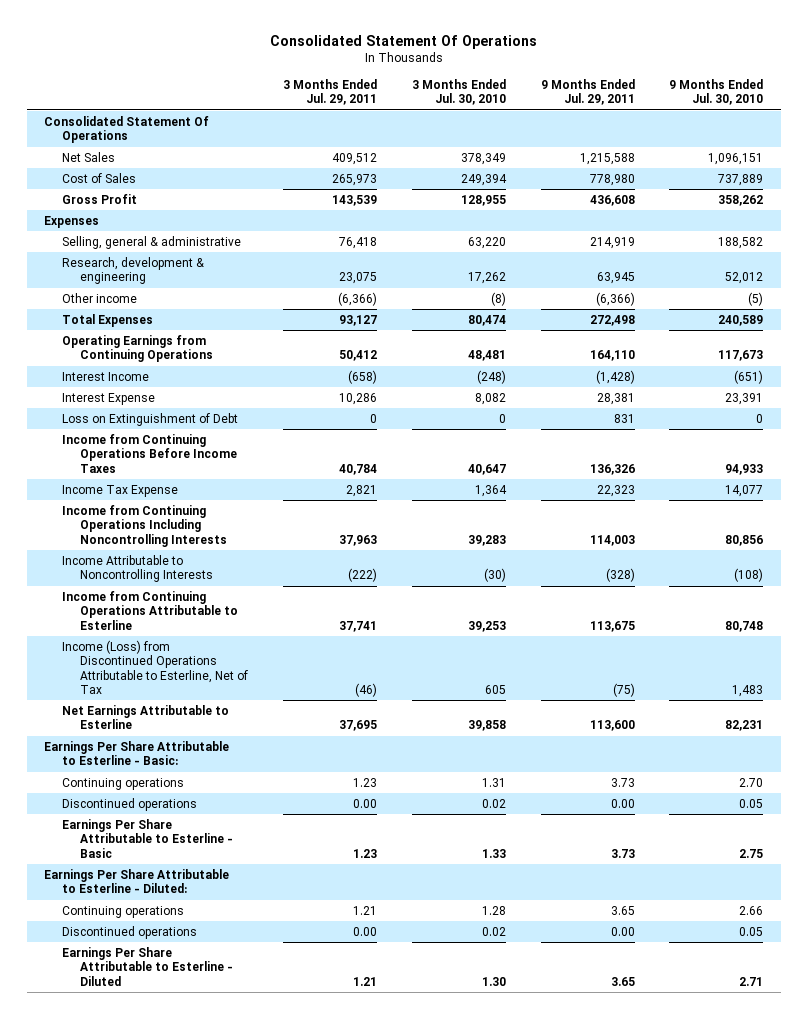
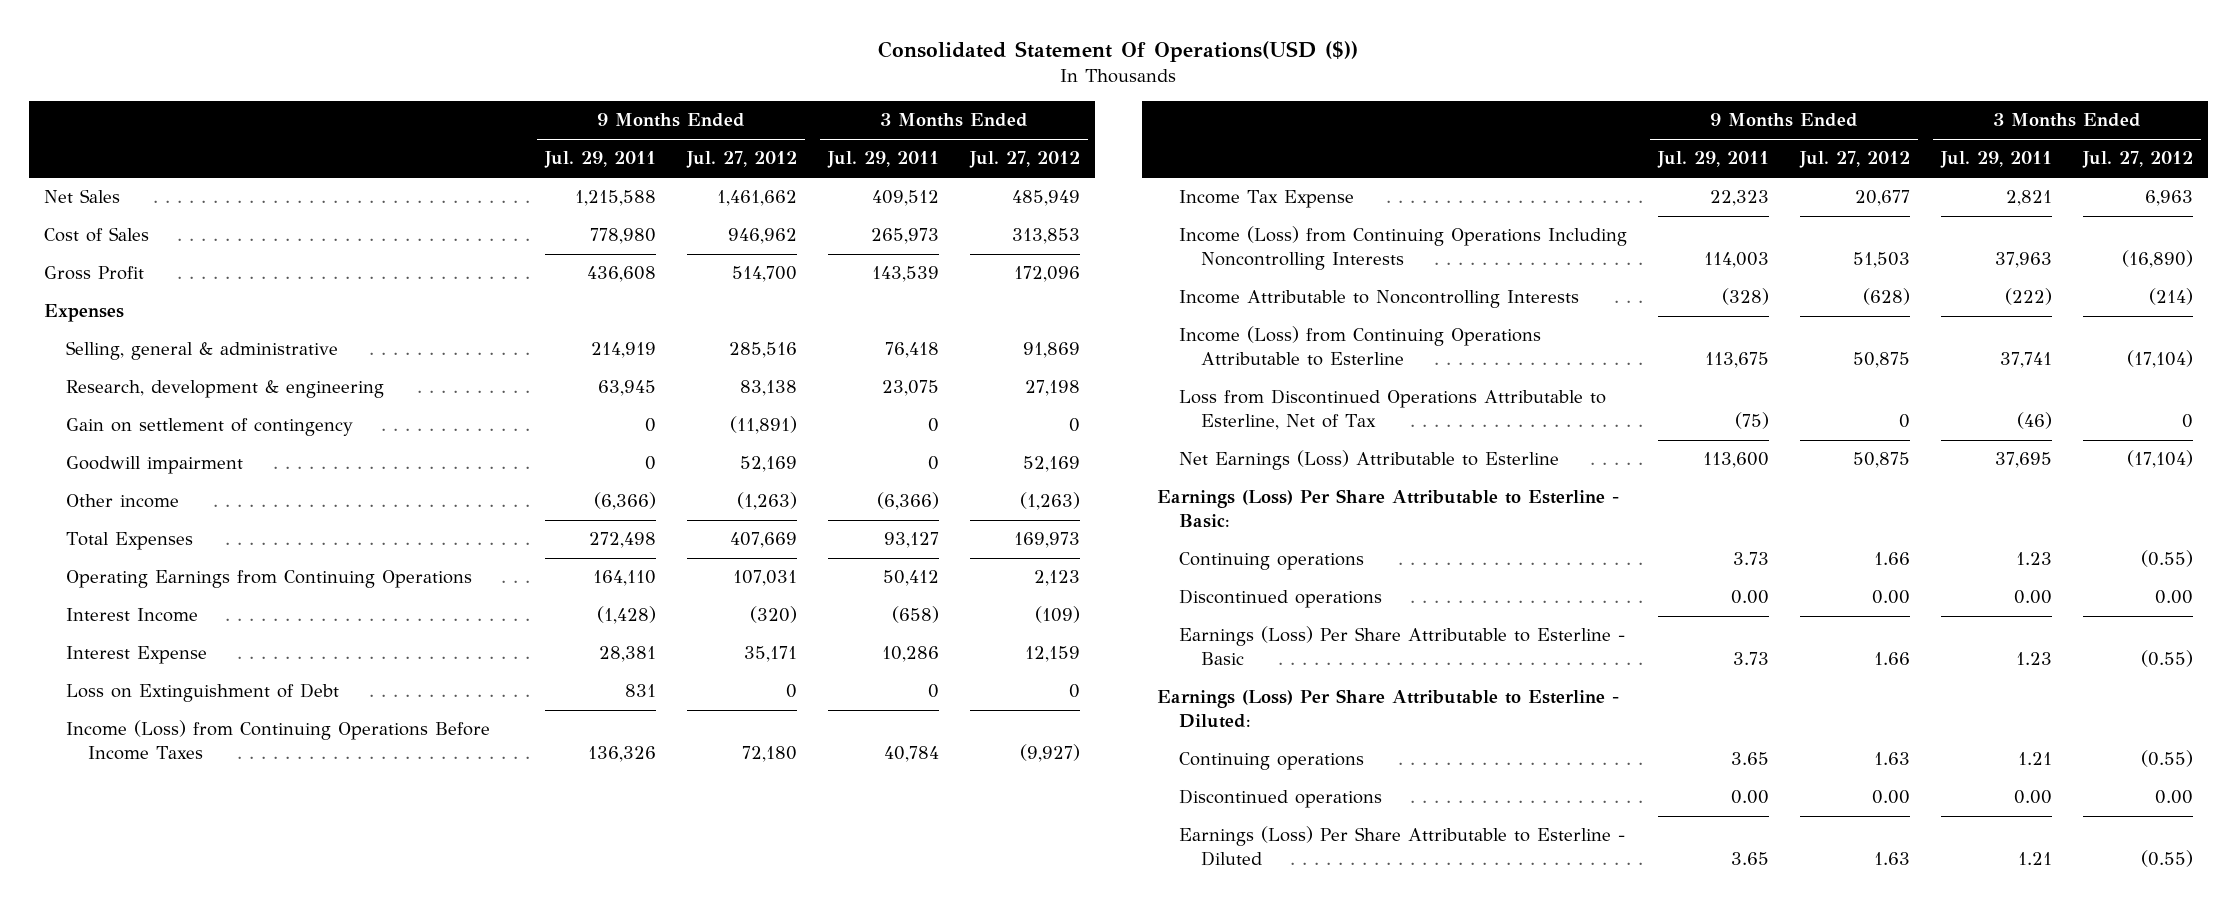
[269,34,537,49] Consolidated Statement Of Operations -> [878,41,1359,63] Consolidated Statement Of Operations(USD ($))
[411,79,506,106] 3 Months Ended Jul. 30, 2010 -> none
[669,79,764,106] 9 Months Ended Jul. 30, 2010 -> none
none -> [685,151,797,169] Jul. 27, 2012
none -> [968,151,1080,169] Jul. 27, 2012
[44,116,210,144] Consolidated Statement Of Operations -> none
none -> [66,418,354,437] Gain on settlement of contingency
none -> [66,456,244,475] Goodwill impairment
[62,434,238,473] Income from Continuing Operations Before Income Taxes -> [66,720,491,760] Income (Loss) from Continuing Operations Before Income Taxes
[62,505,228,547] Income from Continuing Operations Including Noncontrolling Interests -> [1179,226,1628,270] Income (Loss) from Continuing Operations Including Noncontrolling Interests
[62,591,239,630] Income from Continuing Operations Attributable to Esterline -> [1179,326,1542,366] Income (Loss) from Continuing Operations Attributable to Esterline
[62,640,249,694] Income (Loss) from Discontinued Operations Attributable to Esterline, Net of Tax -> [1179,389,1607,430] Loss from Discontinued Operations Attributable to Esterline, Net of Tax
[62,705,230,730] Net Earnings Attributable to Esterline -> [1179,450,1560,471] Net Earnings (Loss) Attributable to Esterline
[44,741,230,766] Earnings Per Share Attributable to Esterline - Basic: -> [1157,489,1620,528] Earnings (Loss) Per Share Attributable to Esterline - Basic:
[62,819,234,858] Earnings Per Share Attributable to Esterline - Basic -> [1179,626,1626,665] Earnings (Loss) Per Share Attributable to Esterline - Basic
[44,869,230,894] Earnings Per Share Attributable to Esterline - Diluted: -> [1157,689,1620,728] Earnings (Loss) Per Share Attributable to Esterline - Diluted:
[62,947,234,986] Earnings Per Share Attributable to Esterline - Diluted -> [1179,826,1626,866] Earnings (Loss) Per Share Attributable to Esterline - Diluted

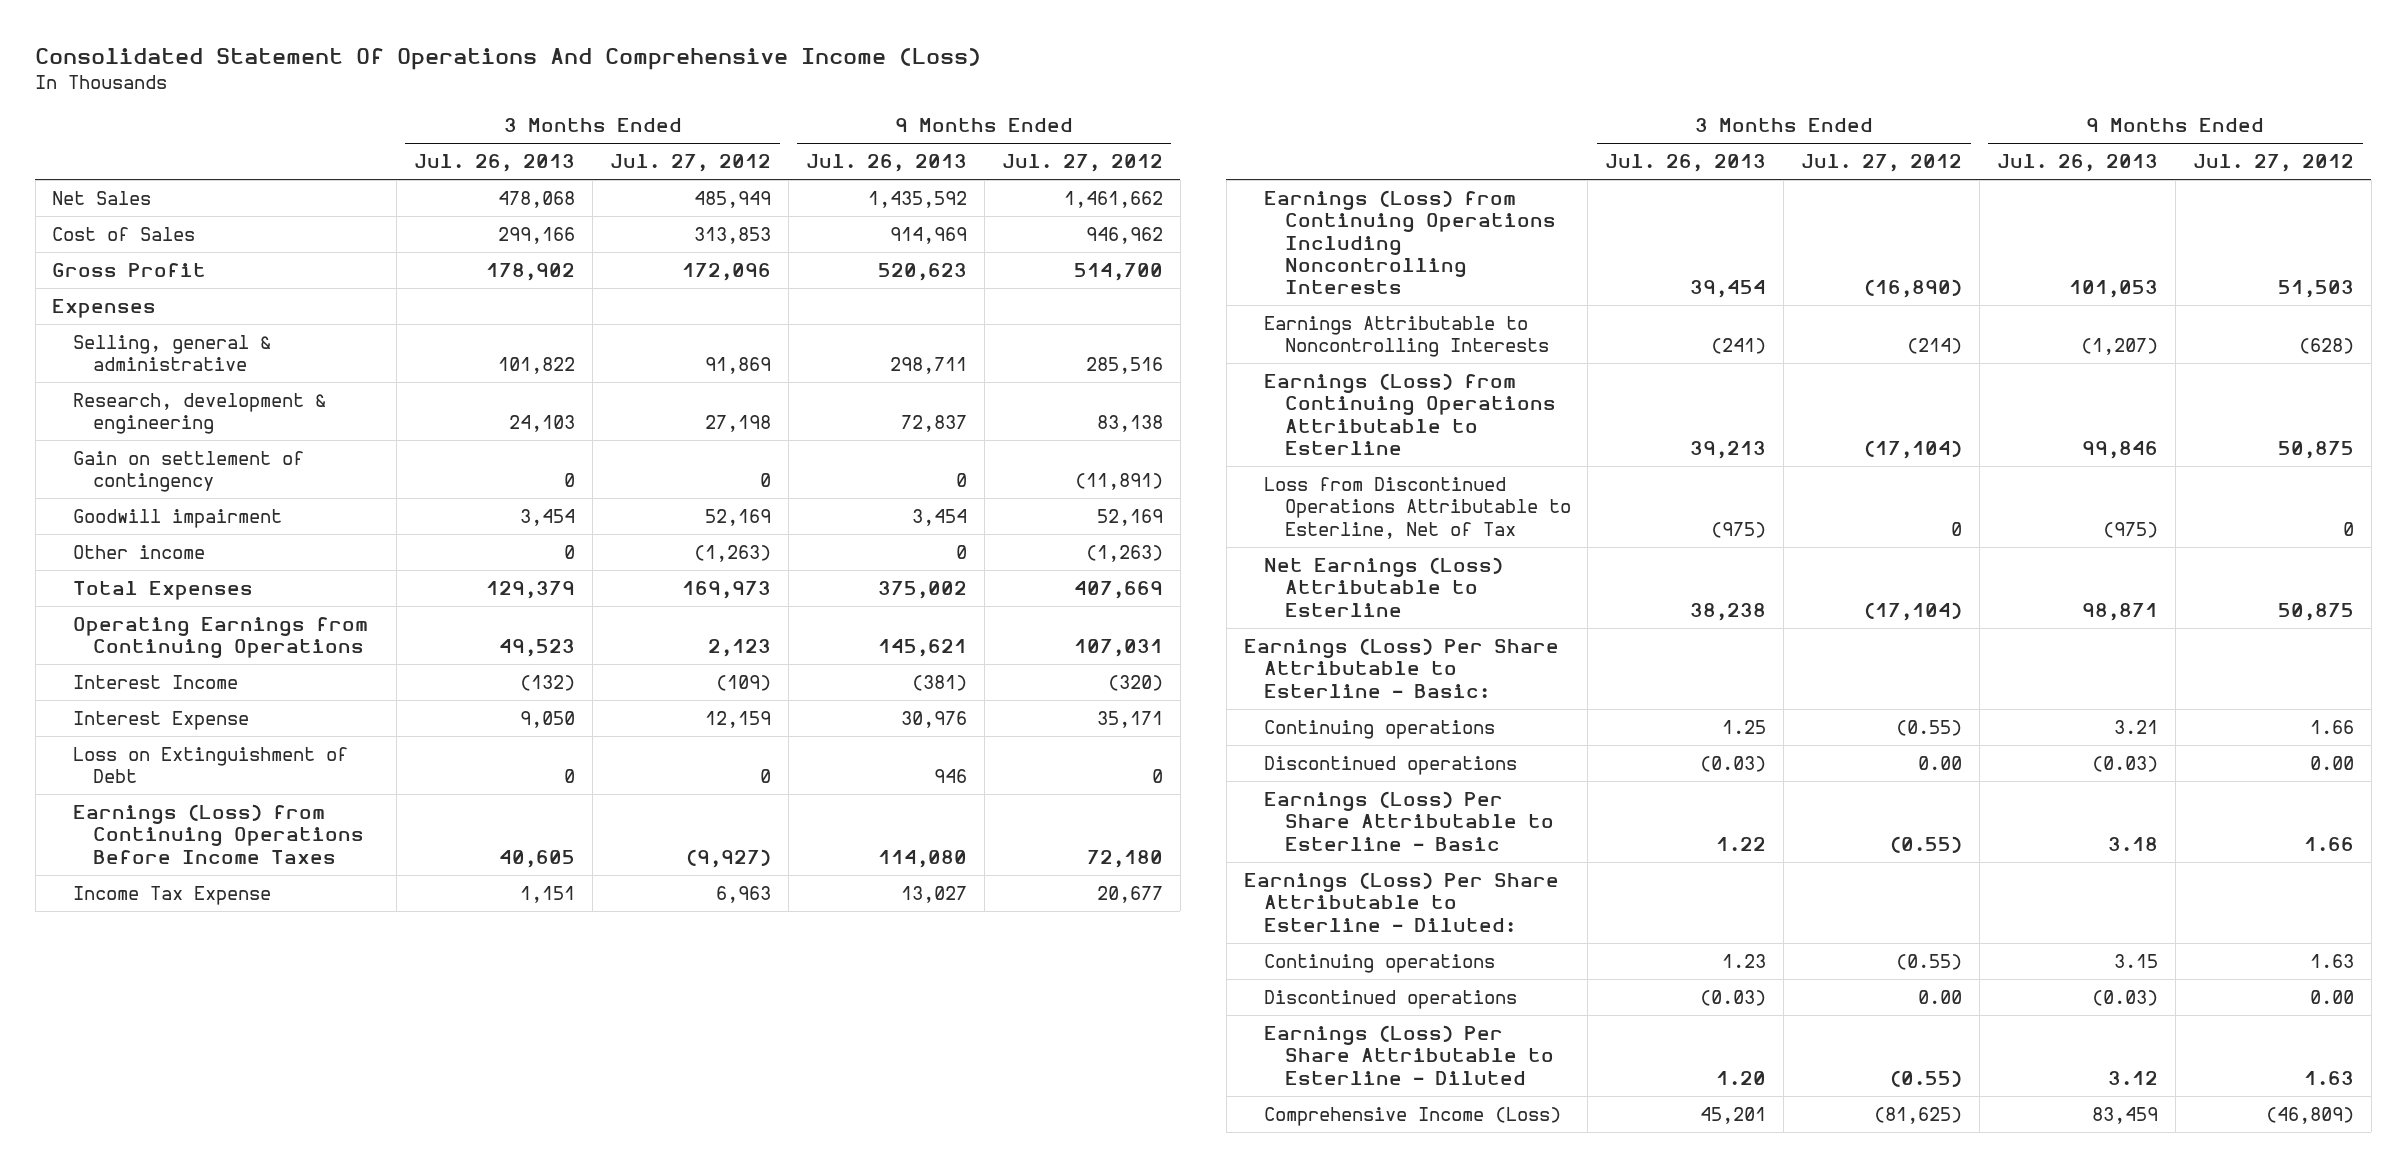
[878,41,1359,63] Consolidated Statement Of Operations(USD ($)) -> [35,47,982,70] Consolidated Statement Of Operations And Comprehensive Income (Loss)
[543,151,656,169] Jul. 29, 2011 -> none
[826,151,939,169] Jul. 29, 2011 -> none
none -> [414,154,576,173] Jul. 26, 2013
none -> [805,154,967,173] Jul. 26, 2013
[66,720,491,760] Income (Loss) from Continuing Operations Before Income Taxes -> [72,804,365,864] Earnings (Loss) from Continuing Operations Before Income Taxes
[1179,226,1628,270] Income (Loss) from Continuing Operations Including Noncontrolling Interests -> [1264,190,1556,295] Earnings (Loss) from Continuing Operations Including Noncontrolling Interests
[1179,290,1580,309] Income Attributable to Noncontrolling Interests -> [1264,316,1549,358] Earnings Attributable to Noncontrolling Interests
[1179,326,1542,366] Income (Loss) from Continuing Operations Attributable to Esterline -> [1264,373,1556,455] Earnings (Loss) from Continuing Operations Attributable to Esterline
none -> [1264,1107,1562,1127] Comprehensive Income (Loss)

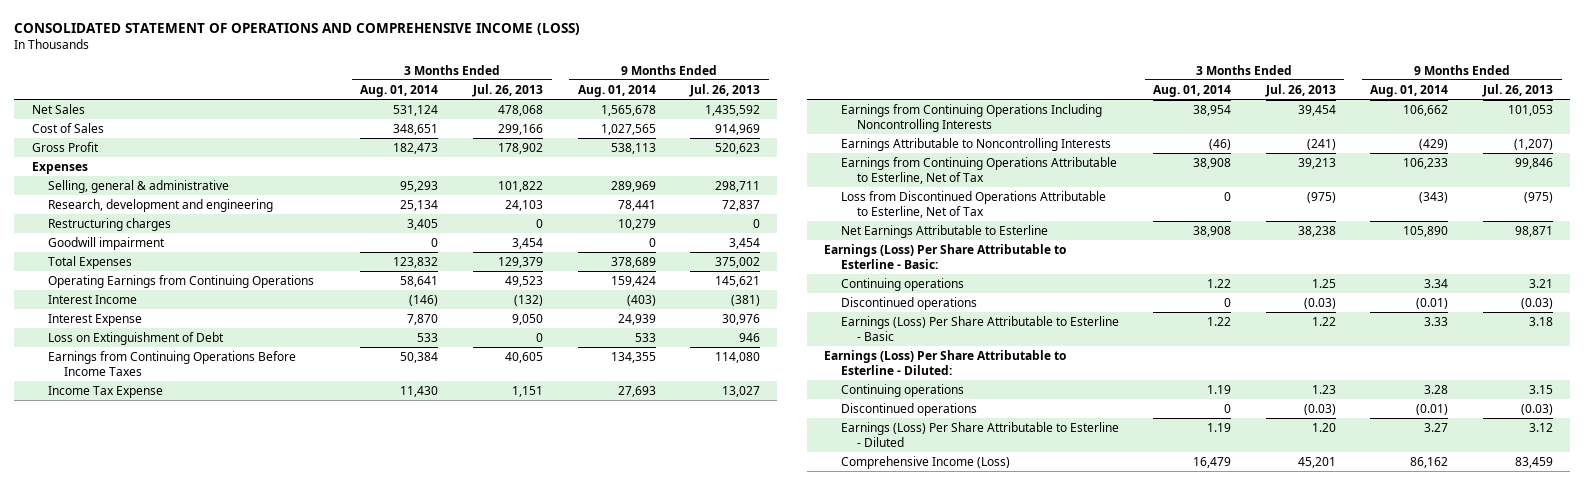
[35,47,982,70] Consolidated Statement Of Operations And Comprehensive Income (Loss) -> [14,22,581,35] CONSOLIDATED STATEMENT OF OPERATIONS AND COMPREHENSIVE INCOME (LOSS)
[610,154,772,173] Jul. 27, 2012 -> none
[1001,154,1163,173] Jul. 27, 2012 -> none
none -> [360,84,439,97] Aug. 01, 2014
none -> [577,84,656,97] Aug. 01, 2014
[72,451,304,493] Gain on settlement of contingency -> none
[72,393,326,435] Research, development & engineering -> [47,198,273,212] Research, development and engineering
none -> [47,217,171,231] Restructuring charges
[72,545,205,560] Other income -> none
[72,804,365,864] Earnings (Loss) from Continuing Operations Before Income Taxes -> [47,350,296,376] Earnings from Continuing Operations Before Income Taxes
[1264,190,1556,295] Earnings (Loss) from Continuing Operations Including Noncontrolling Interests -> [840,103,1102,132] Earnings from Continuing Operations Including Noncontrolling Interests
[1264,373,1556,455] Earnings (Loss) from Continuing Operations Attributable to Esterline -> [840,156,1117,184] Earnings from Continuing Operations Attributable to Esterline, Net of Tax
[1264,557,1504,617] Net Earnings (Loss) Attributable to Esterline -> [840,224,1048,238] Net Earnings Attributable to Esterline

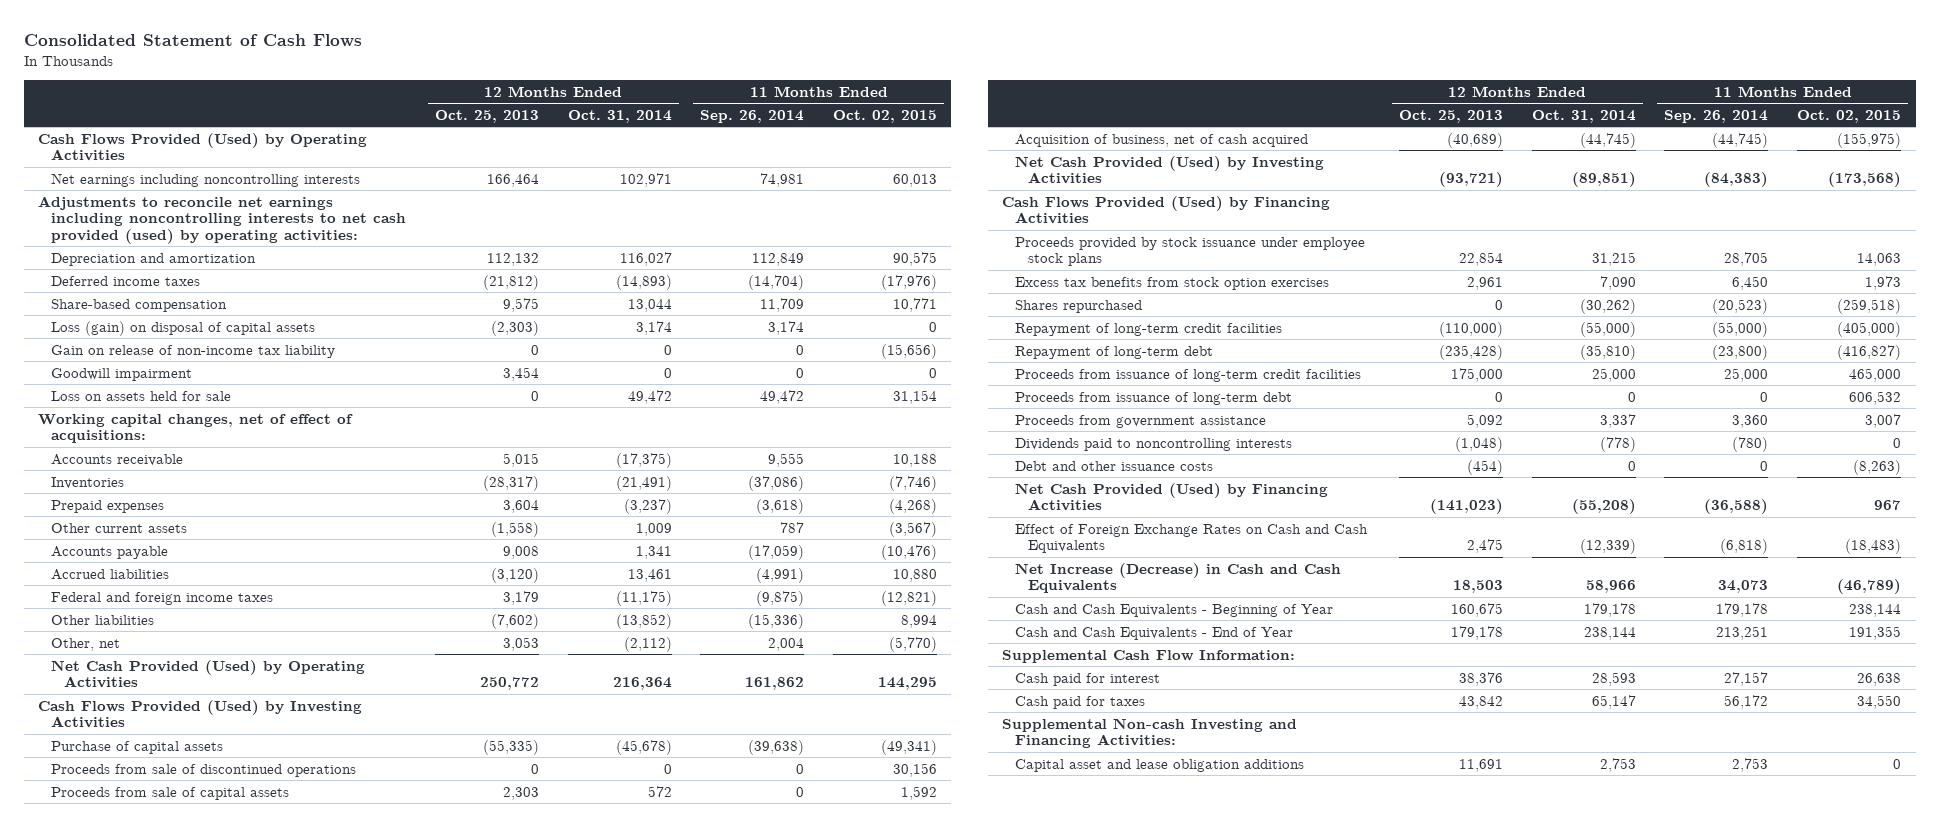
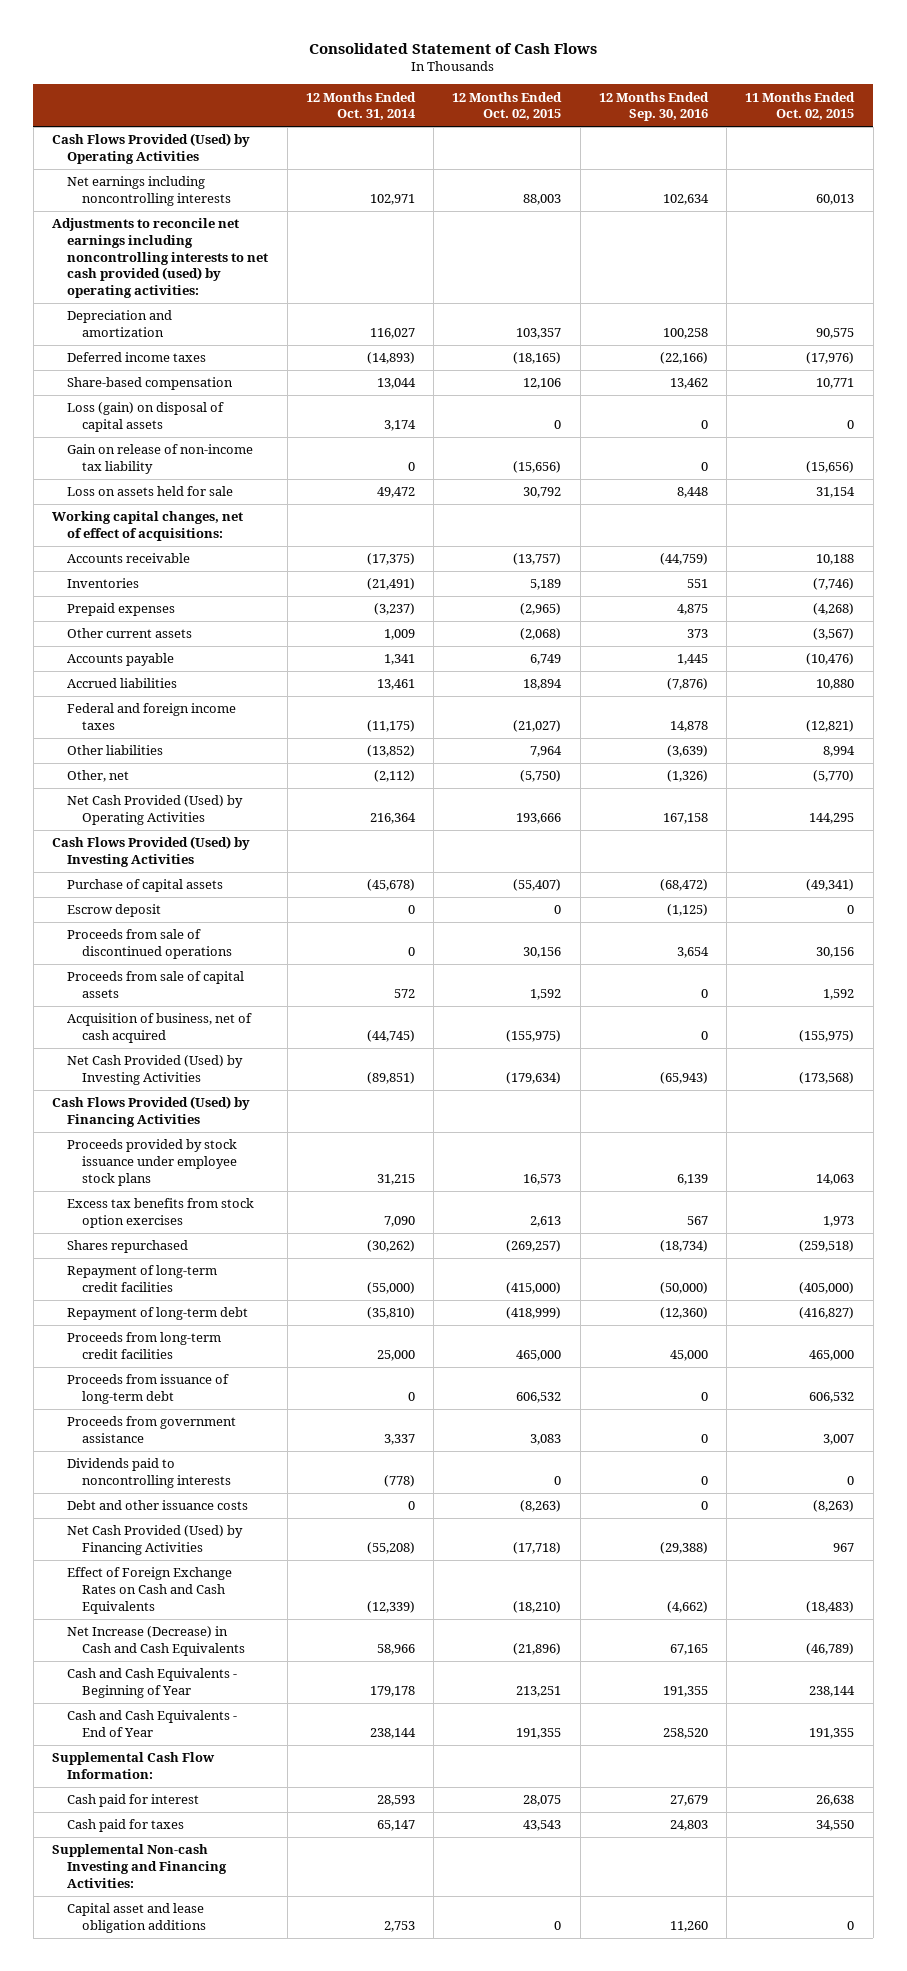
[434,109,539,123] Oct. 25, 2013 -> none
[700,109,805,123] Sep. 26, 2014 -> none
none -> [452,91,563,121] 12 Months Ended Oct. 02, 2015
none -> [598,91,709,122] 12 Months Ended Sep. 30, 2016
[51,367,193,381] Goodwill impairment -> none
none -> [67,904,162,918] Escrow deposit
[1015,368,1362,382] Proceeds from issuance of long-term credit facilities -> [67,1332,222,1359] Proceeds from long-term credit facilities

